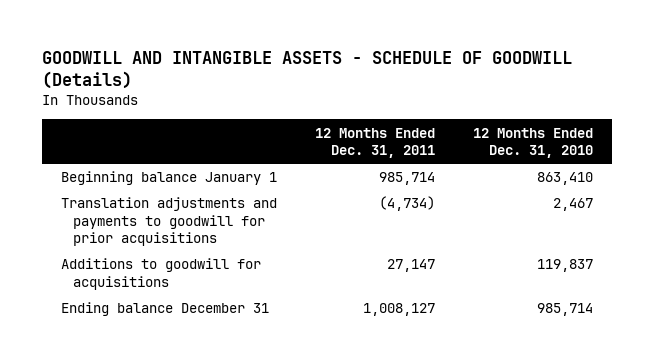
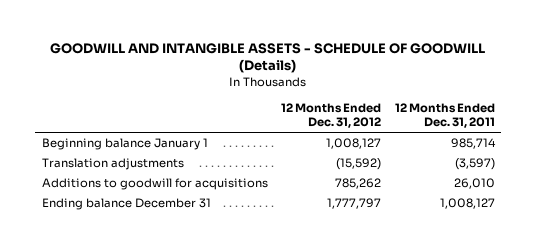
[472,127,593,159] 12 Months Ended Dec. 31, 2010 -> none
none -> [281,102,382,128] 12 Months Ended Dec. 31, 2012
[60,197,277,247] Translation adjustments and payments to goodwill for prior acquisitions -> [41,158,184,171] Translation adjustments
[378,196,435,212] (4,734) -> [454,158,495,171] (3,597)
[386,259,435,273] 27,147 -> [453,178,495,190] 26,010

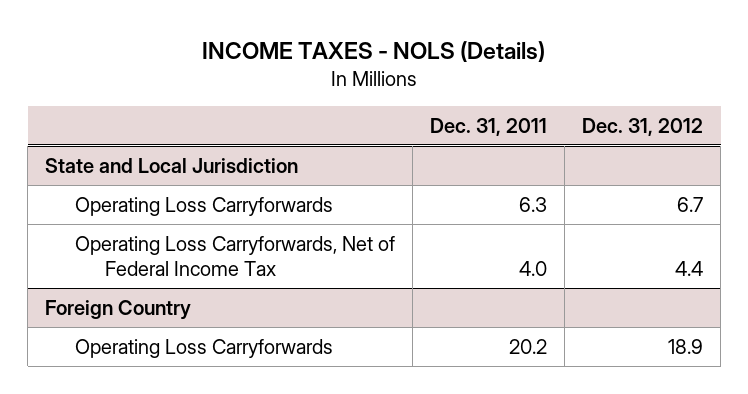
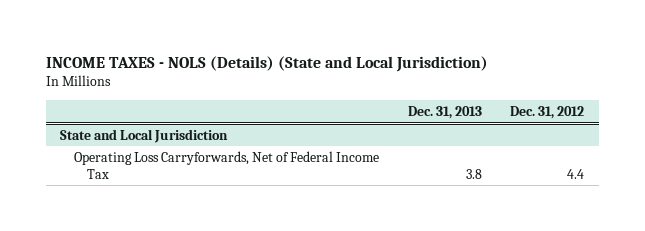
[202,40,546,62] INCOME TAXES - NOLS (Details) -> [45,55,488,72] INCOME TAXES - NOLS (Details) (State and Local Jurisdiction)
[430,117,548,136] Dec. 31, 2011 -> none
none -> [407,106,482,120] Dec. 31, 2013
[74,196,333,216] Operating Loss Carryforwards -> none
[45,299,192,320] Foreign Country -> none
[74,338,333,358] Operating Loss Carryforwards -> none

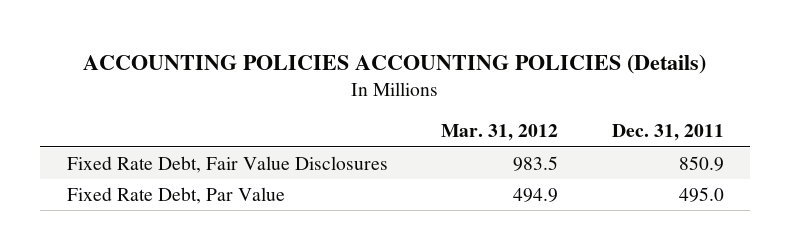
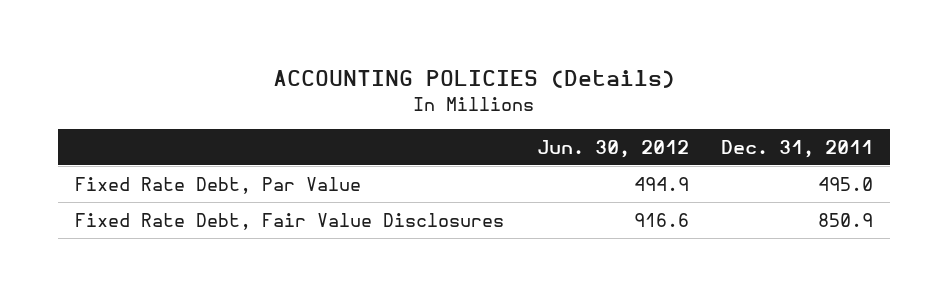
[83,53,707,74] ACCOUNTING POLICIES ACCOUNTING POLICIES (Details) -> [273,70,676,89] ACCOUNTING POLICIES (Details)
[441,124,559,142] Mar. 31, 2012 -> none
none -> [536,139,689,158] Jun. 30, 2012
[66,155,388,173] Fixed Rate Debt, Fair Value Disclosures -> [74,212,504,230] Fixed Rate Debt, Fair Value Disclosures

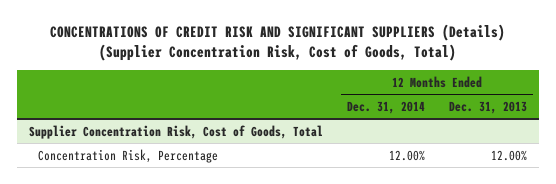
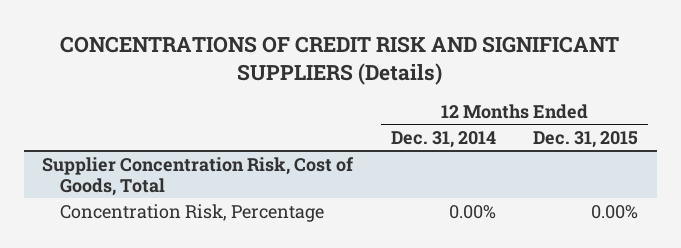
[50,23,506,62] CONCENTRATIONS OF CREDIT RISK AND SIGNIFICANT SUPPLIERS (Details) (Supplier Concentration Risk, Cost of Goods, Total) -> [60,35,620,85] CONCENTRATIONS OF CREDIT RISK AND SIGNIFICANT SUPPLIERS (Details)
[449,100,528,114] Dec. 31, 2013 -> none
none -> [533,130,639,148] Dec. 31, 2015
[389,149,426,161] 12.00% -> [448,204,496,219] 0.00%

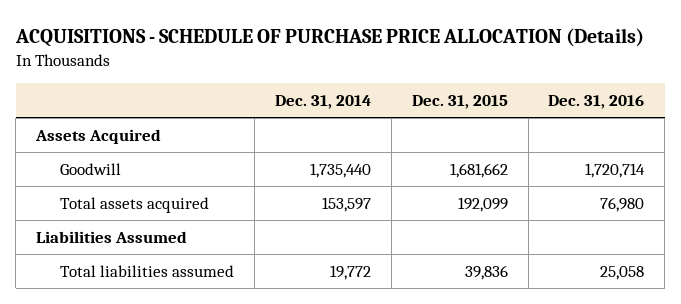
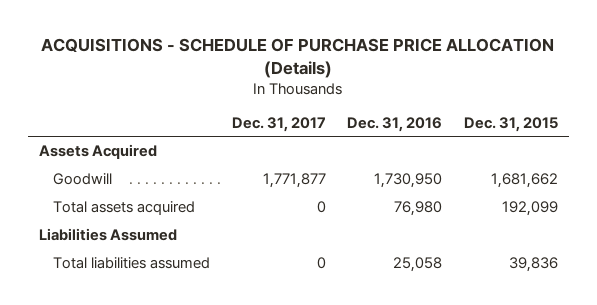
[274,95,371,110] Dec. 31, 2014 -> none
none -> [231,116,326,132] Dec. 31, 2017
[585,163,646,179] 1,720,714 -> [374,173,443,189] 1,730,950

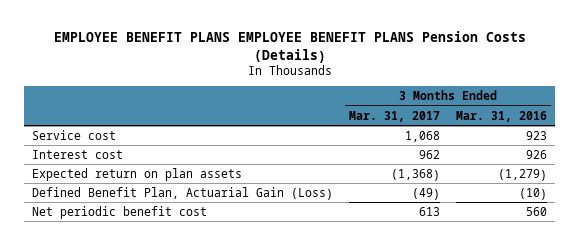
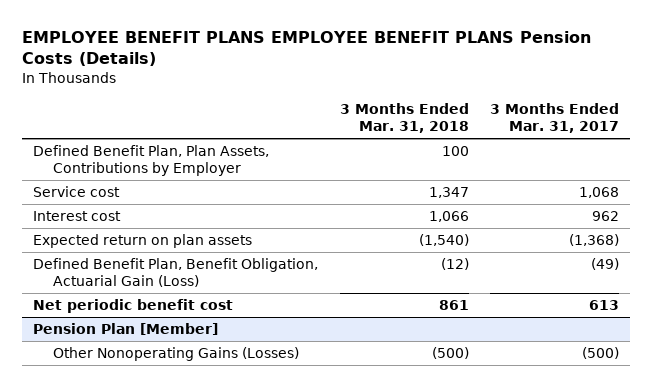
[456,110,548,122] Mar. 31, 2016 -> none
none -> [339,102,469,134] 3 Months Ended Mar. 31, 2018
none -> [32,145,269,177] Defined Benefit Plan, Plan Assets, Contributions by Employer
[32,186,334,200] Defined Benefit Plan, Actuarial Gain (Loss) -> [32,258,318,288] Defined Benefit Plan, Benefit Obligation, Actuarial Gain (Loss)
none -> [32,323,218,336] Pension Plan [Member]
none -> [53,347,300,362] Other Nonoperating Gains (Losses)

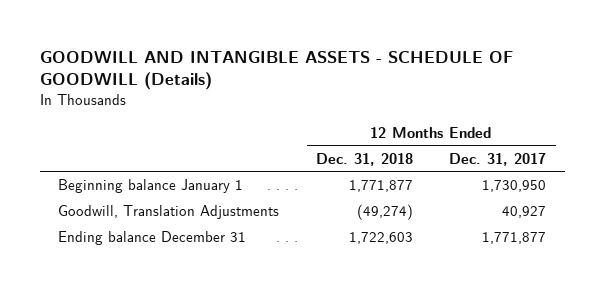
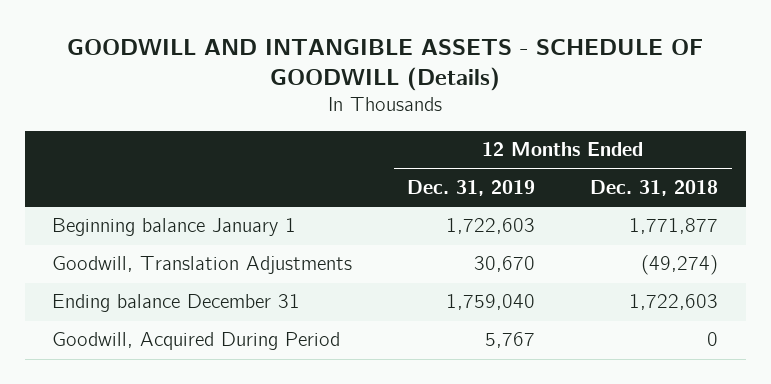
[449,152,547,166] Dec. 31, 2017 -> none
none -> [407,179,536,196] Dec. 31, 2019
none -> [52,332,341,351] Goodwill, Acquired During Period

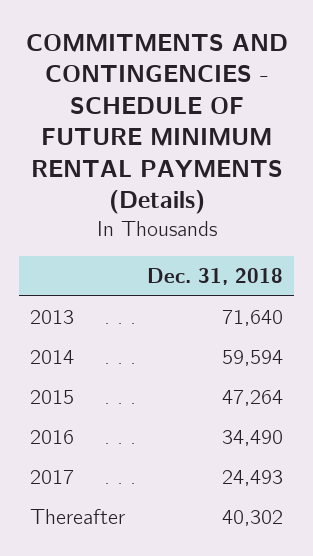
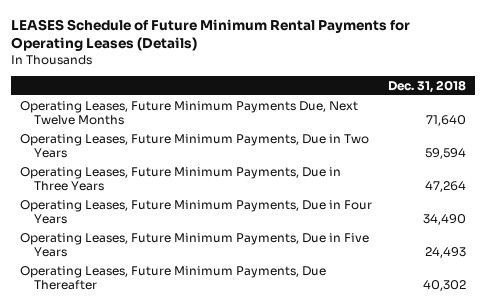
[25,33,288,215] COMMITMENTS AND CONTINGENCIES - SCHEDULE OF FUTURE MINIMUM RENTAL PAYMENTS (Details) -> [11,18,411,51] LEASES Schedule of Future Minimum Rental Payments for Operating Leases (Details)
[30,309,75,324] 2013 -> [19,100,358,125] Operating Leases, Future Minimum Payments Due, Next Twelve Months
[30,349,75,364] 2014 -> [19,133,369,158] Operating Leases, Future Minimum Payments, Due in Two Years
[30,389,75,404] 2015 -> [19,166,341,191] Operating Leases, Future Minimum Payments, Due in Three Years
[30,429,75,444] 2016 -> [19,199,372,224] Operating Leases, Future Minimum Payments, Due in Four Years
[30,469,75,484] 2017 -> [19,232,369,257] Operating Leases, Future Minimum Payments, Due in Five Years
[30,508,126,524] Thereafter -> [19,265,326,290] Operating Leases, Future Minimum Payments, Due Thereafter

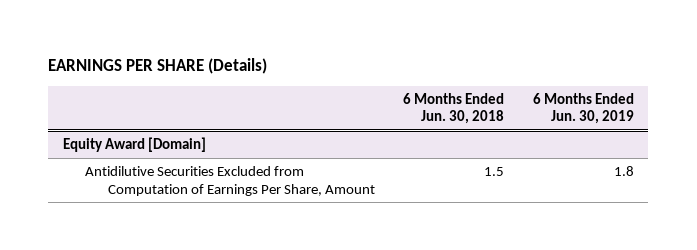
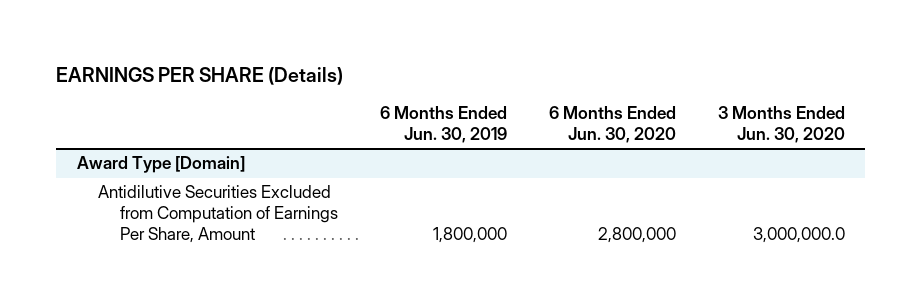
[403,92,505,125] 6 Months Ended Jun. 30, 2018 -> none
none -> [548,106,676,143] 6 Months Ended Jun. 30, 2020
none -> [717,106,845,143] 3 Months Ended Jun. 30, 2020
[62,137,206,153] Equity Award [Domain] -> [76,156,245,174] Award Type [Domain]
[613,166,634,177] 1.8 -> [432,227,507,244] 1,800,000

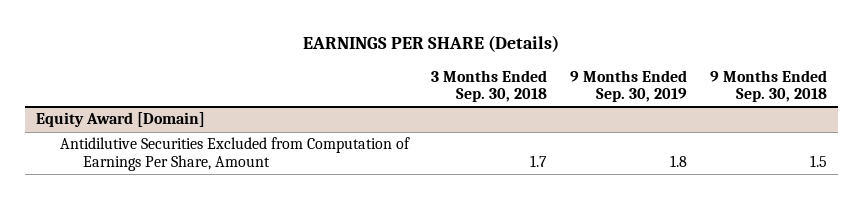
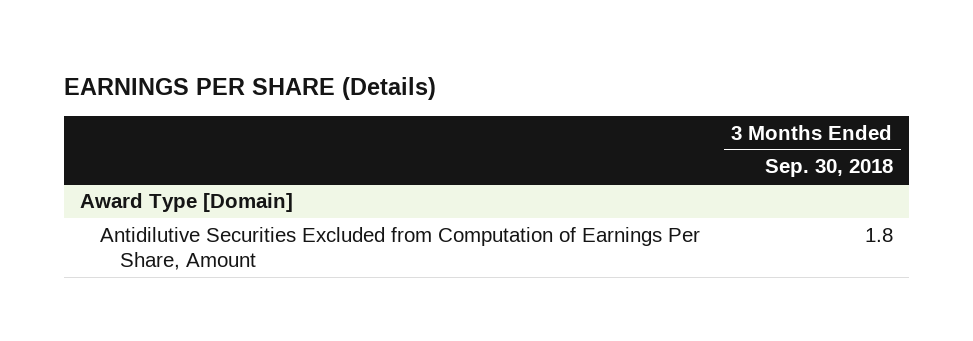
[569,69,687,103] 9 Months Ended Sep. 30, 2019 -> none
[709,69,827,103] 9 Months Ended Sep. 30, 2018 -> none
[36,112,206,128] Equity Award [Domain] -> [79,192,293,212] Award Type [Domain]
[530,155,548,168] 1.7 -> [864,227,893,242] 1.8

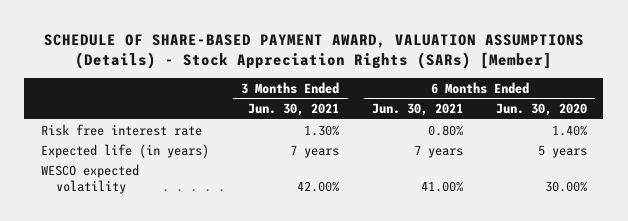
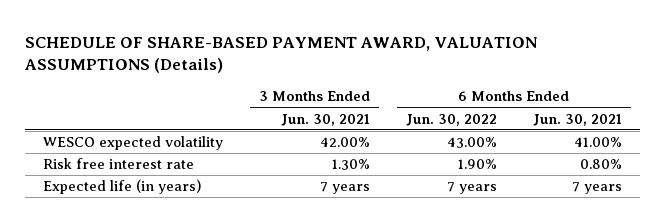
[43,33,584,70] SCHEDULE OF SHARE-BASED PAYMENT AWARD, VALUATION ASSUMPTIONS (Details) - Stock Appreciation Rights (SARs) [Member] -> [25,36,538,74] SCHEDULE OF SHARE-BASED PAYMENT AWARD, VALUATION ASSUMPTIONS (Details)
[495,103,587,117] Jun. 30, 2020 -> none
none -> [405,113,497,126] Jun. 30, 2022
[40,163,139,195] WESCO expected volatility -> [43,136,224,151] WESCO expected volatility

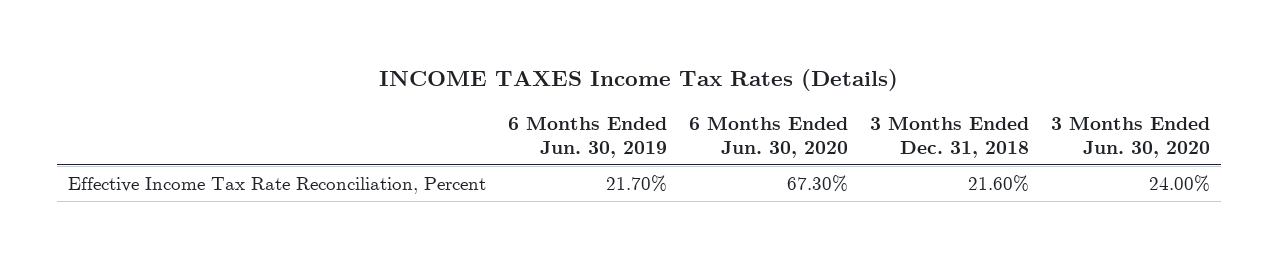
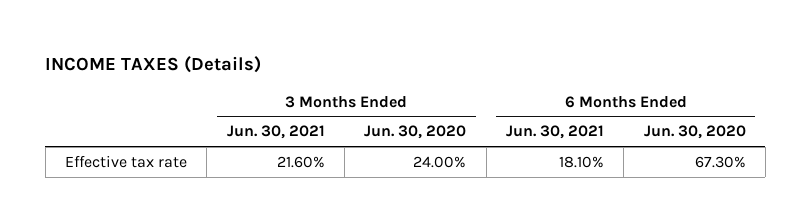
[379,69,899,92] INCOME TAXES Income Tax Rates (Details) -> [45,56,262,74] INCOME TAXES (Details)
[508,115,668,158] 6 Months Ended Jun. 30, 2019 -> none
[870,115,1030,158] 3 Months Ended Dec. 31, 2018 -> none
none -> [226,125,325,140] Jun. 30, 2021
none -> [505,125,604,140] Jun. 30, 2021
[67,177,486,195] Effective Income Tax Rate Reconciliation, Percent -> [65,155,188,169] Effective tax rate

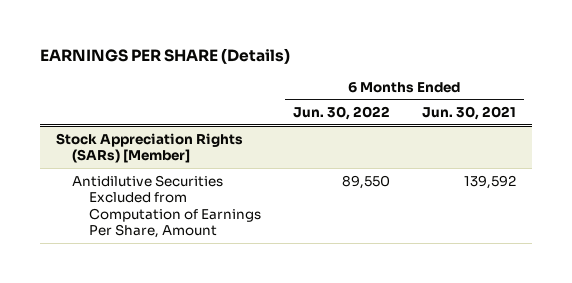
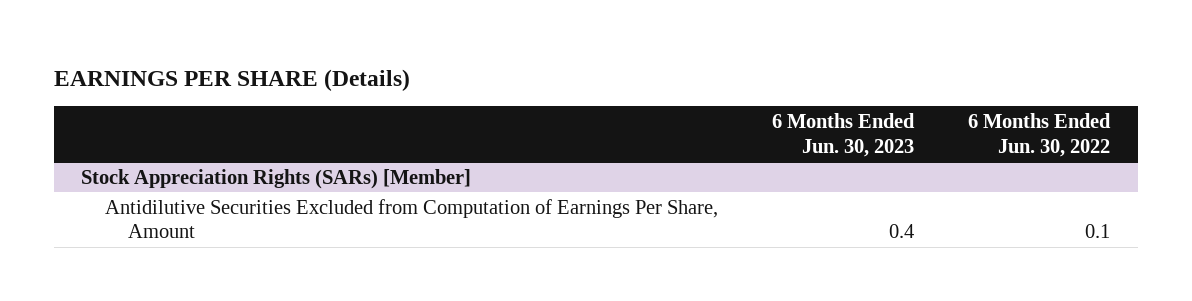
[421,106,516,121] Jun. 30, 2021 -> none
none -> [772,112,916,157] 6 Months Ended Jun. 30, 2023
[341,174,390,189] 89,550 -> [1085,224,1111,239] 0.1

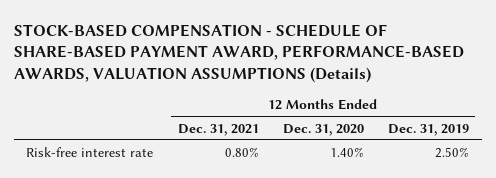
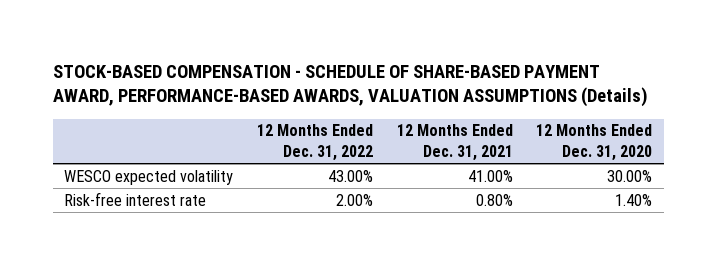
[388,123,470,136] Dec. 31, 2019 -> none
none -> [257,124,374,161] 12 Months Ended Dec. 31, 2022
none -> [64,169,234,185] WESCO expected volatility

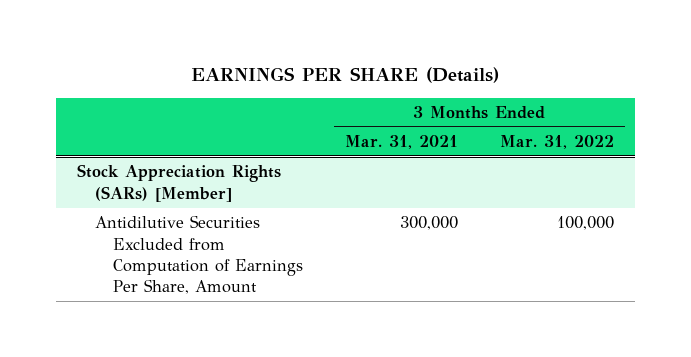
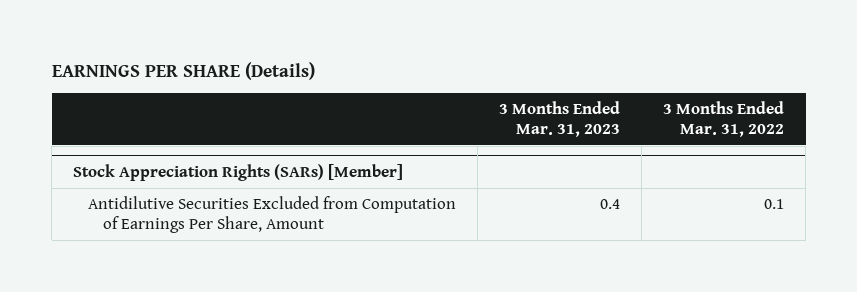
[344,135,458,150] Mar. 31, 2021 -> none
none -> [498,100,620,137] 3 Months Ended Mar. 31, 2023
[557,216,615,231] 100,000 -> [764,198,785,209] 0.1

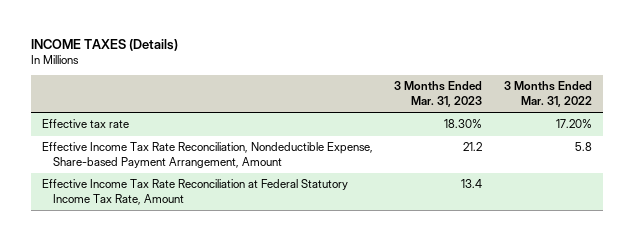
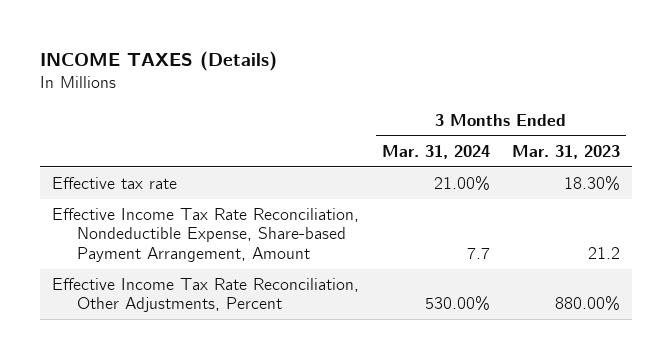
[504,81,593,108] 3 Months Ended Mar. 31, 2022 -> none
none -> [381,145,490,160] Mar. 31, 2024
[41,179,348,206] Effective Income Tax Rate Reconciliation at Federal Statutory Income Tax Rate, Amount -> none
none -> [51,278,359,313] Effective Income Tax Rate Reconciliation, Other Adjustments, Percent

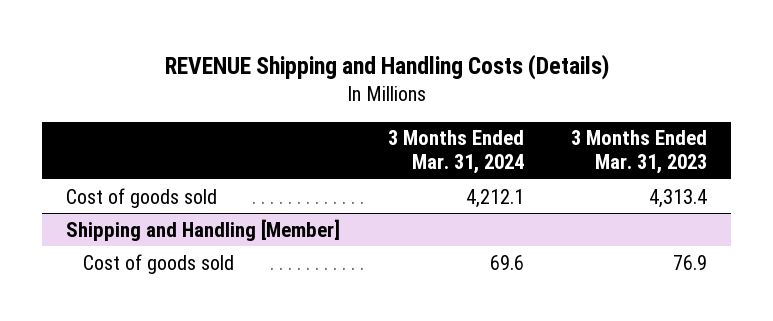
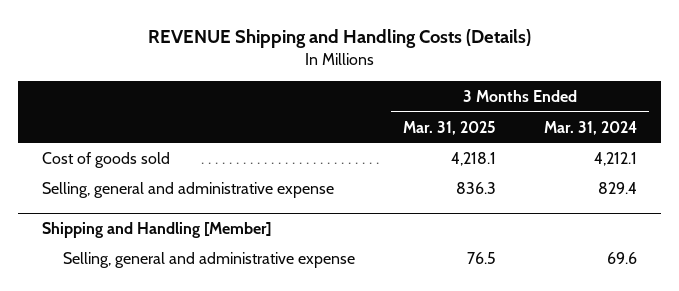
[571,130,708,175] 3 Months Ended Mar. 31, 2023 -> none
none -> [402,120,496,135] Mar. 31, 2025
none -> [42,181,335,198] Selling, general and administrative expense
[83,253,235,274] Cost of goods sold -> [62,251,355,268] Selling, general and administrative expense

